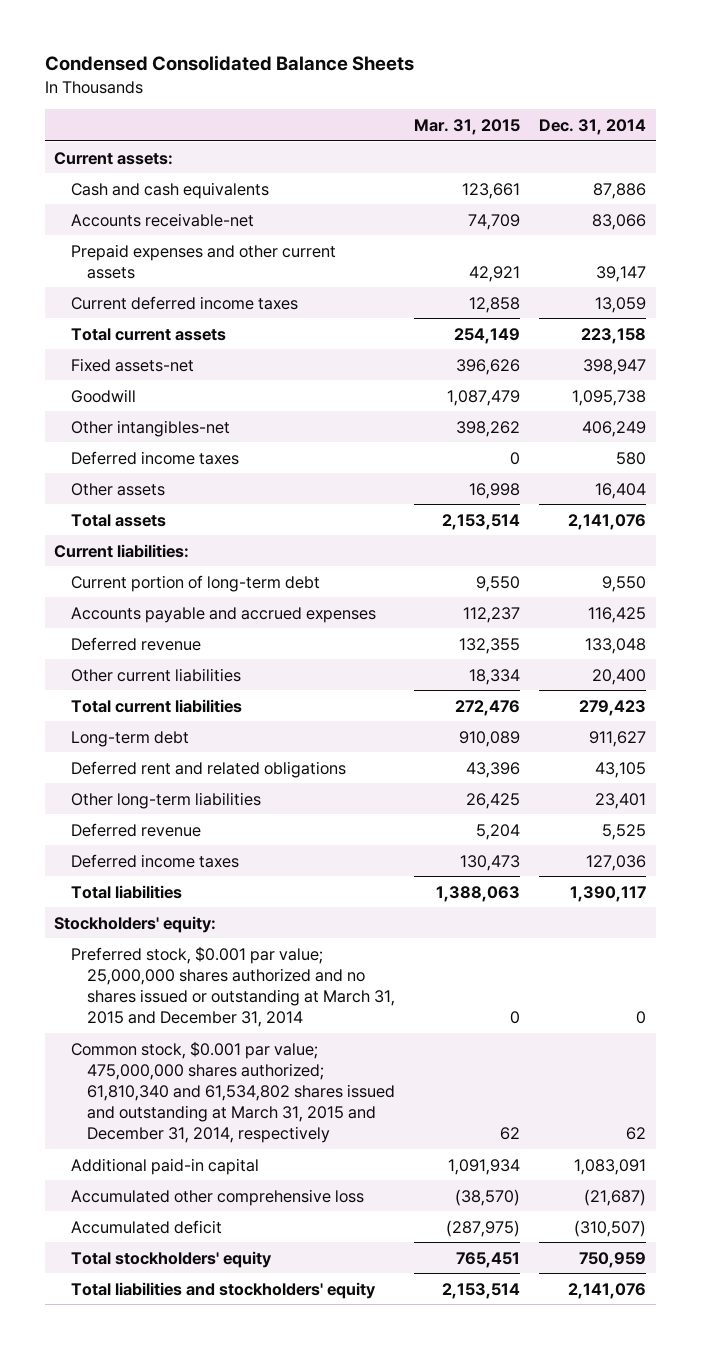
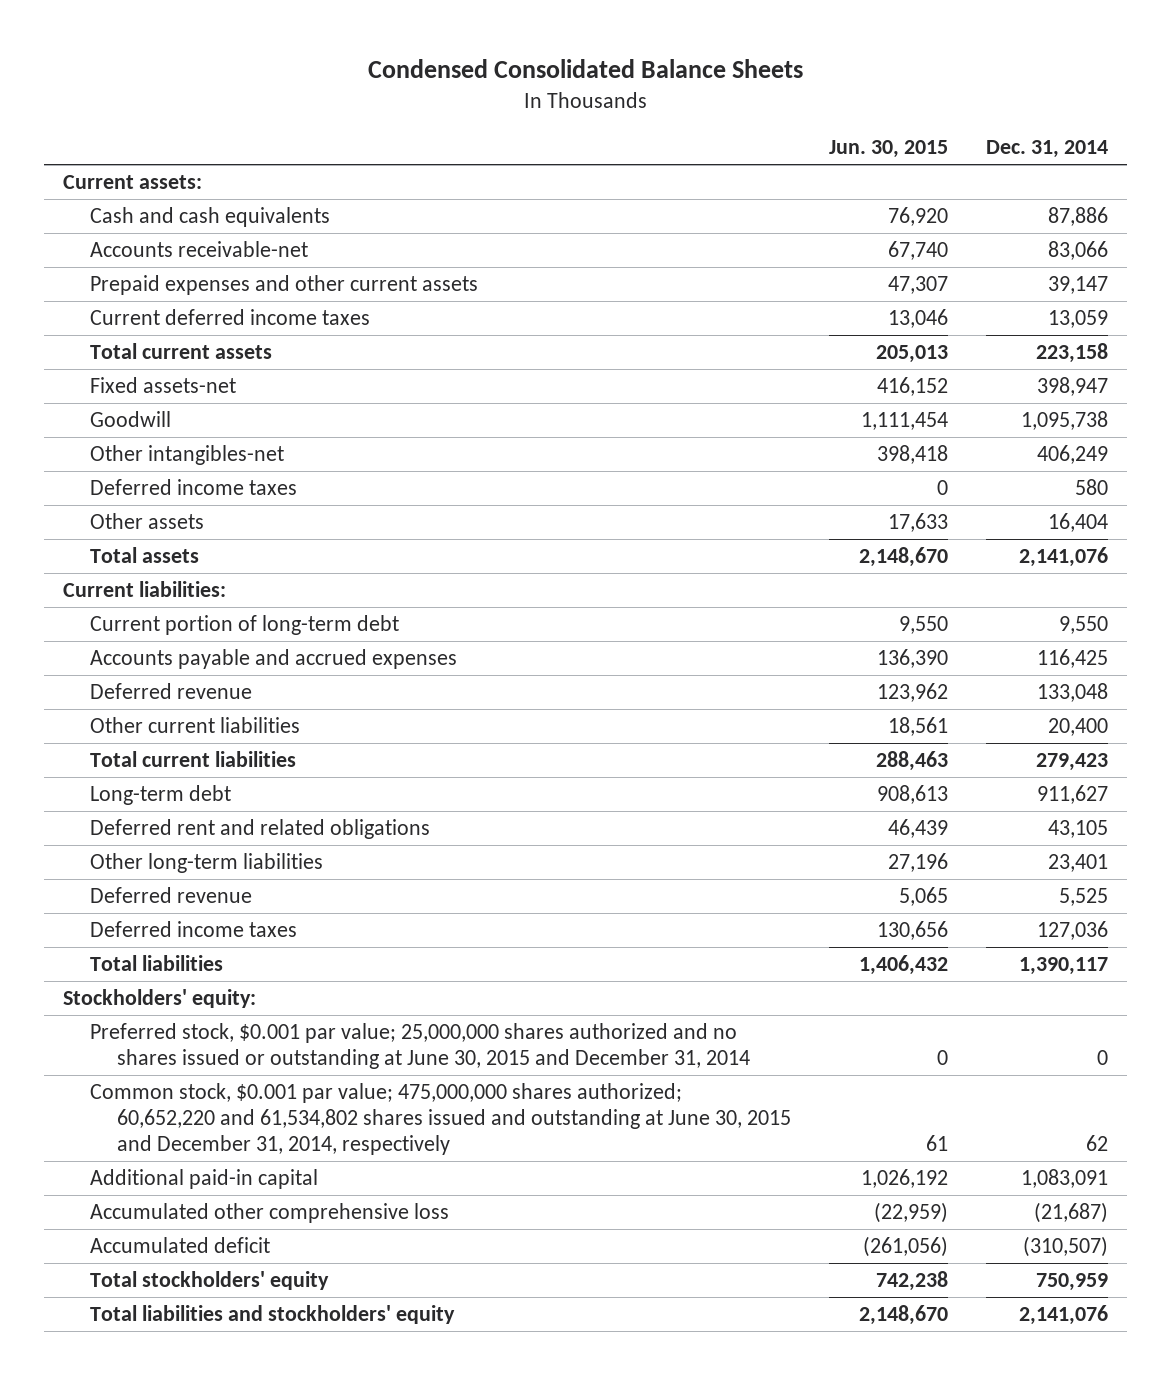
[414,118,521,135] Mar. 31, 2015 -> none
none -> [829,140,949,159] Jun. 30, 2015
[70,945,395,1027] Preferred stock, $0.001 par value; 25,000,000 shares authorized and no shares issued or outstanding at March 31, 2015 and December 31, 2014 -> [89,1023,750,1070] Preferred stock, $0.001 par value; 25,000,000 shares authorized and no shares issued or outstanding at June 30, 2015 and December 31, 2014
[70,1040,395,1144] Common stock, $0.001 par value; 475,000,000 shares authorized; 61,810,340 and 61,534,802 shares issued and outstanding at March 31, 2015 and December 31, 2014, respectively -> [89,1083,791,1155] Common stock, $0.001 par value; 475,000,000 shares authorized; 60,652,220 and 61,534,802 shares issued and outstanding at June 30, 2015 and December 31, 2014, respectively

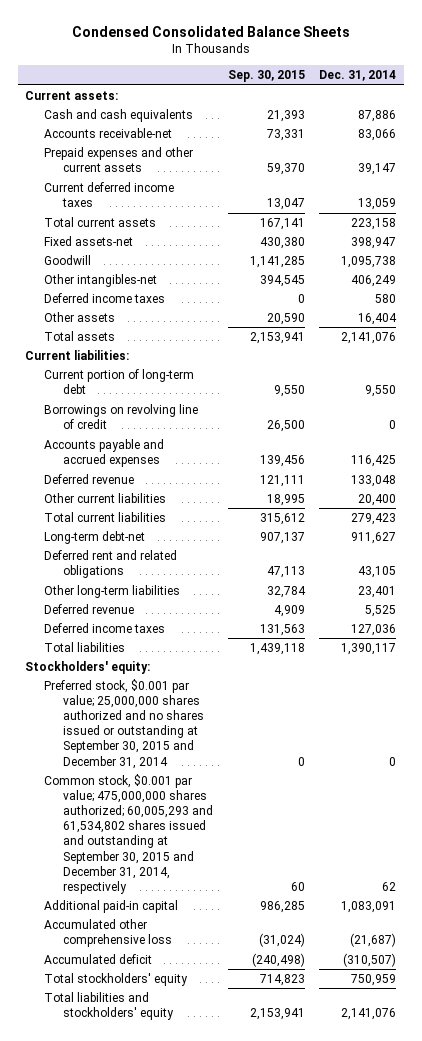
[829,140,949,159] Jun. 30, 2015 -> none
none -> [227,70,305,83] Sep. 30, 2015
none -> [43,404,198,430] Borrowings on revolving line of credit
[89,785,231,806] Long-term debt -> [43,531,145,545] Long-term debt-net
[89,1023,750,1070] Preferred stock, $0.001 par value; 25,000,000 shares authorized and no shares issued or outstanding at June 30, 2015 and December 31, 2014 -> [43,679,204,769] Preferred stock, $0.001 par value; 25,000,000 shares authorized and no shares issued or outstanding at September 30, 2015 and December 31, 2014
[89,1083,791,1155] Common stock, $0.001 par value; 475,000,000 shares authorized; 60,652,220 and 61,534,802 shares issued and outstanding at June 30, 2015 and December 31, 2014, respectively -> [43,774,213,894] Common stock, $0.001 par value; 475,000,000 shares authorized; 60,005,293 and 61,534,802 shares issued and outstanding at September 30, 2015 and December 31, 2014, respectively

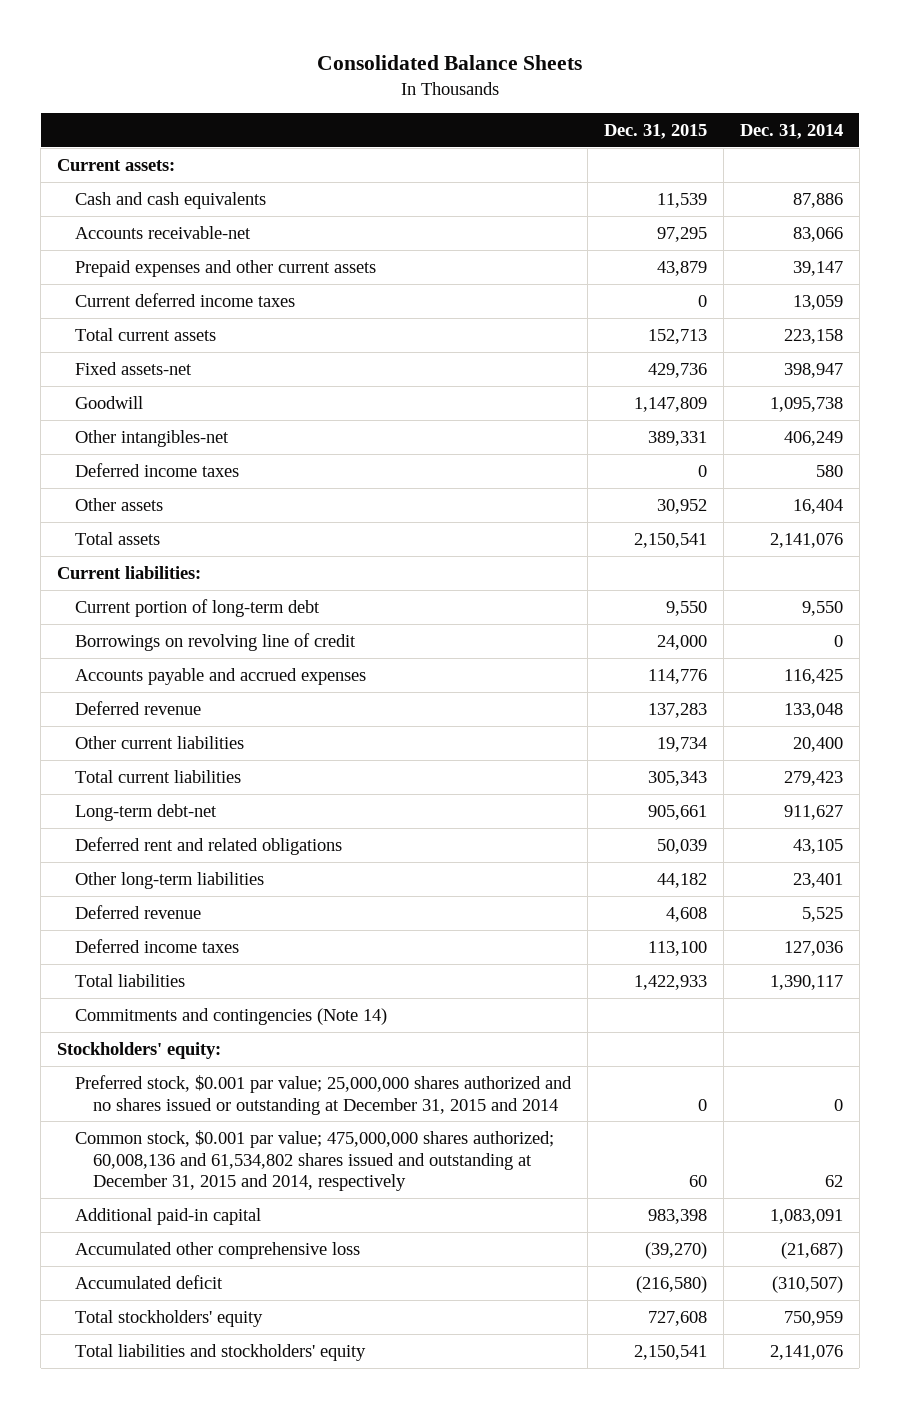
[71,25,350,37] Condensed Consolidated Balance Sheets -> [317,54,583,70] Consolidated Balance Sheets
[227,70,305,83] Sep. 30, 2015 -> none
none -> [604,123,708,139] Dec. 31, 2015
none -> [75,1007,388,1025] Commitments and contingencies (Note 14)
[43,679,204,769] Preferred stock, $0.001 par value; 25,000,000 shares authorized and no shares issued or outstanding at September 30, 2015 and December 31, 2014 -> [75,1074,573,1115] Preferred stock, $0.001 par value; 25,000,000 shares authorized and no shares issued or outstanding at December 31, 2015 and 2014
[43,774,213,894] Common stock, $0.001 par value; 475,000,000 shares authorized; 60,005,293 and 61,534,802 shares issued and outstanding at September 30, 2015 and December 31, 2014, respectively -> [75,1129,555,1192] Common stock, $0.001 par value; 475,000,000 shares authorized; 60,008,136 and 61,534,802 shares issued and outstanding at December 31, 2015 and 2014, respectively

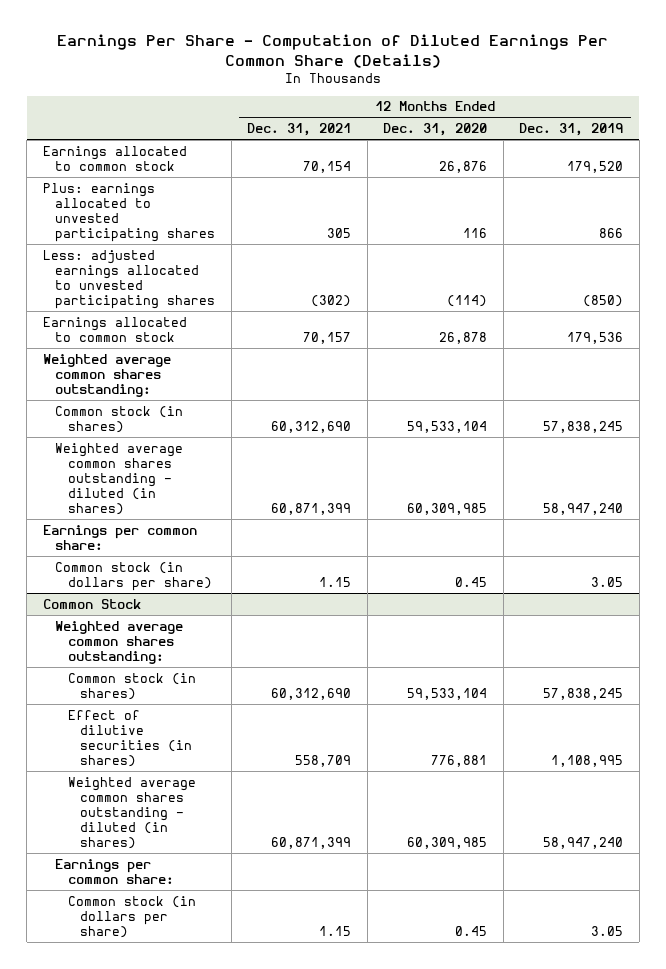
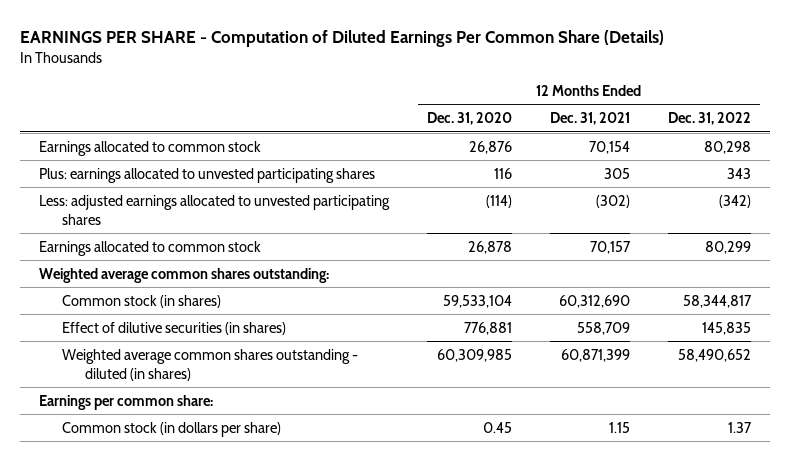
[56,34,608,69] Earnings Per Share - Computation of Diluted Earnings Per Common Share (Details) -> [20,29,665,47] EARNINGS PER SHARE - Computation of Diluted Earnings Per Common Share (Details)
[519,123,624,137] Dec. 31, 2019 -> none
none -> [667,112,751,126] Dec. 31, 2022
[55,442,184,516] Weighted average common shares outstanding - diluted (in shares) -> none
[42,524,197,550] Earnings per common share: -> none
[55,561,212,591] Common stock (in dollars per share) -> none
[42,598,141,609] Common Stock -> none
[55,620,184,664] Weighted average common shares outstanding: -> none
[67,672,196,700] Common stock (in shares) -> none

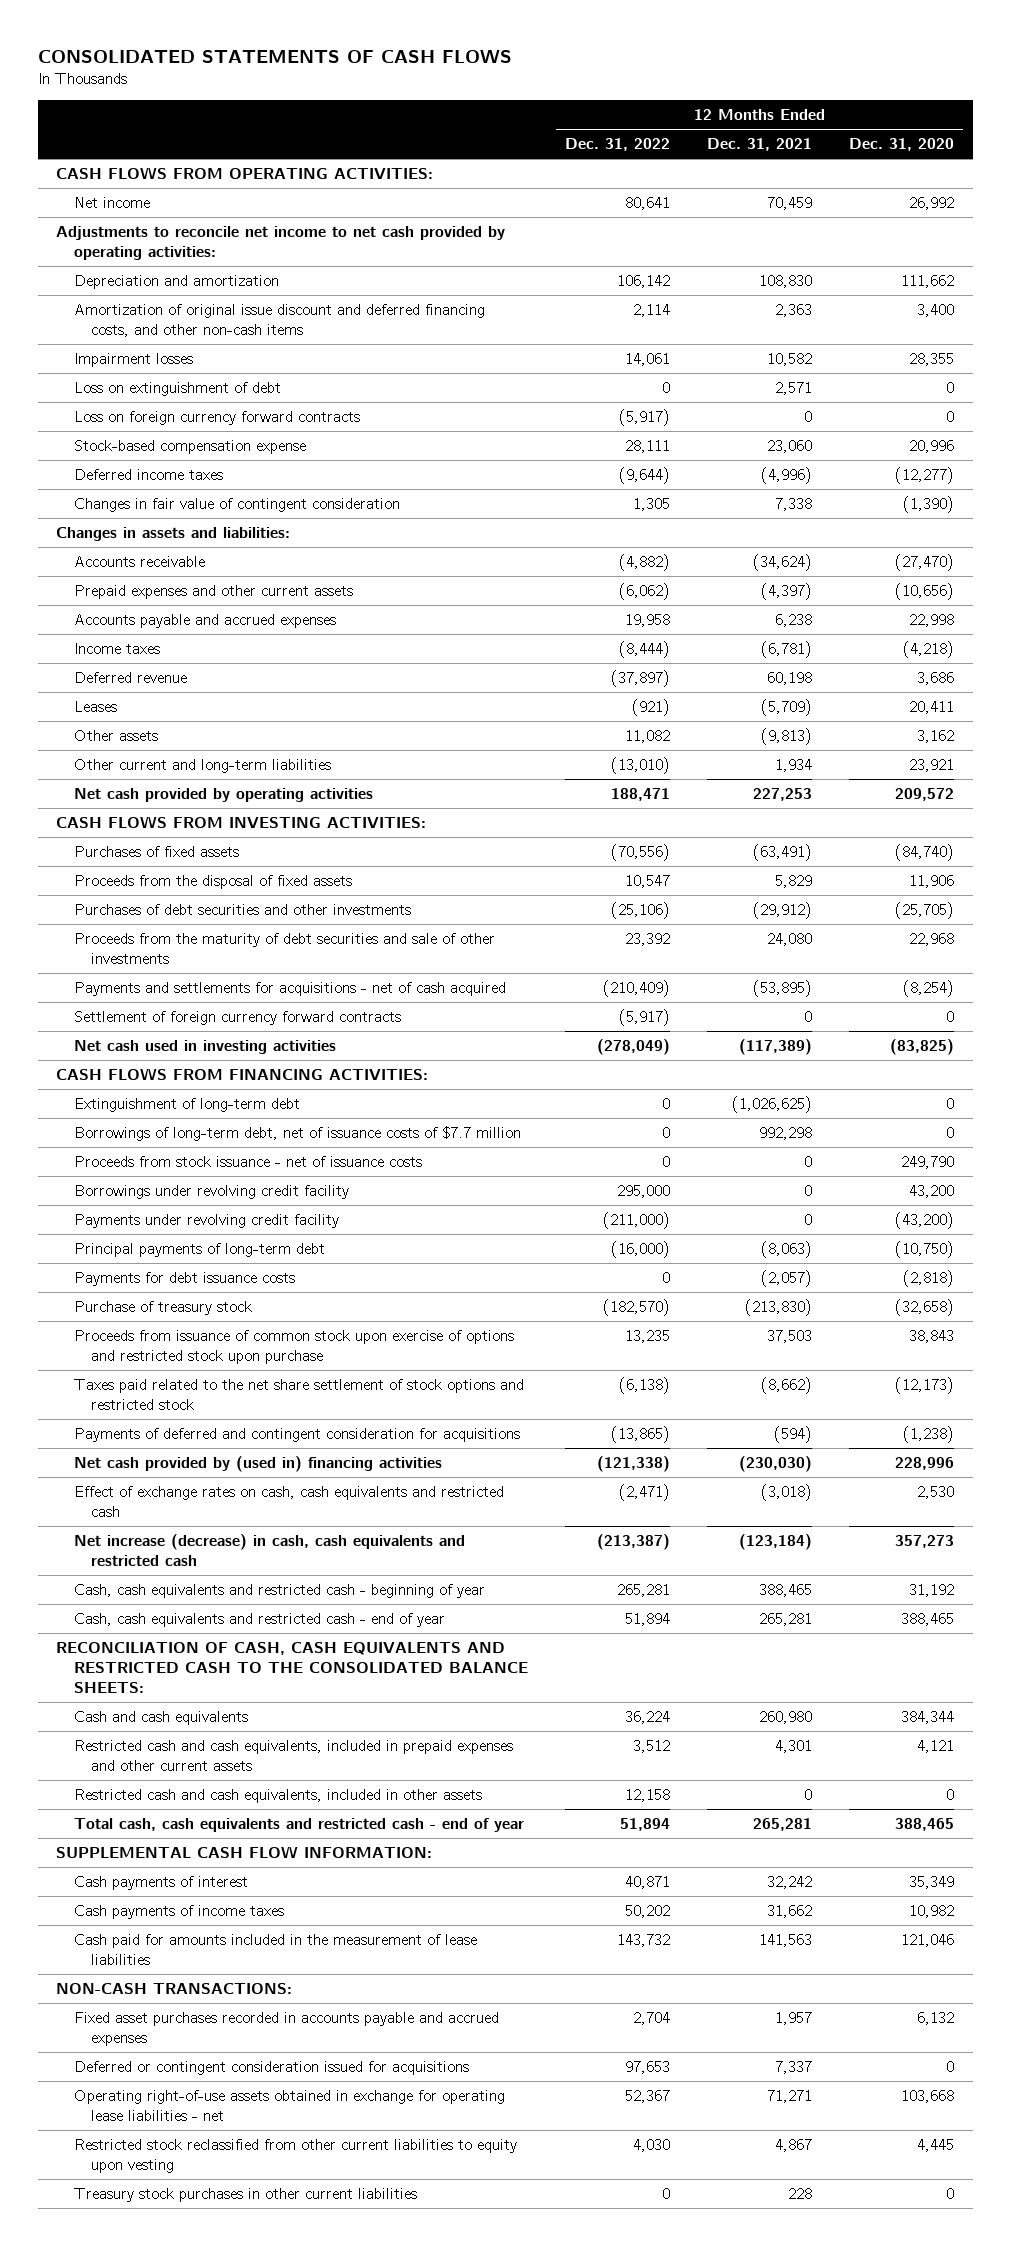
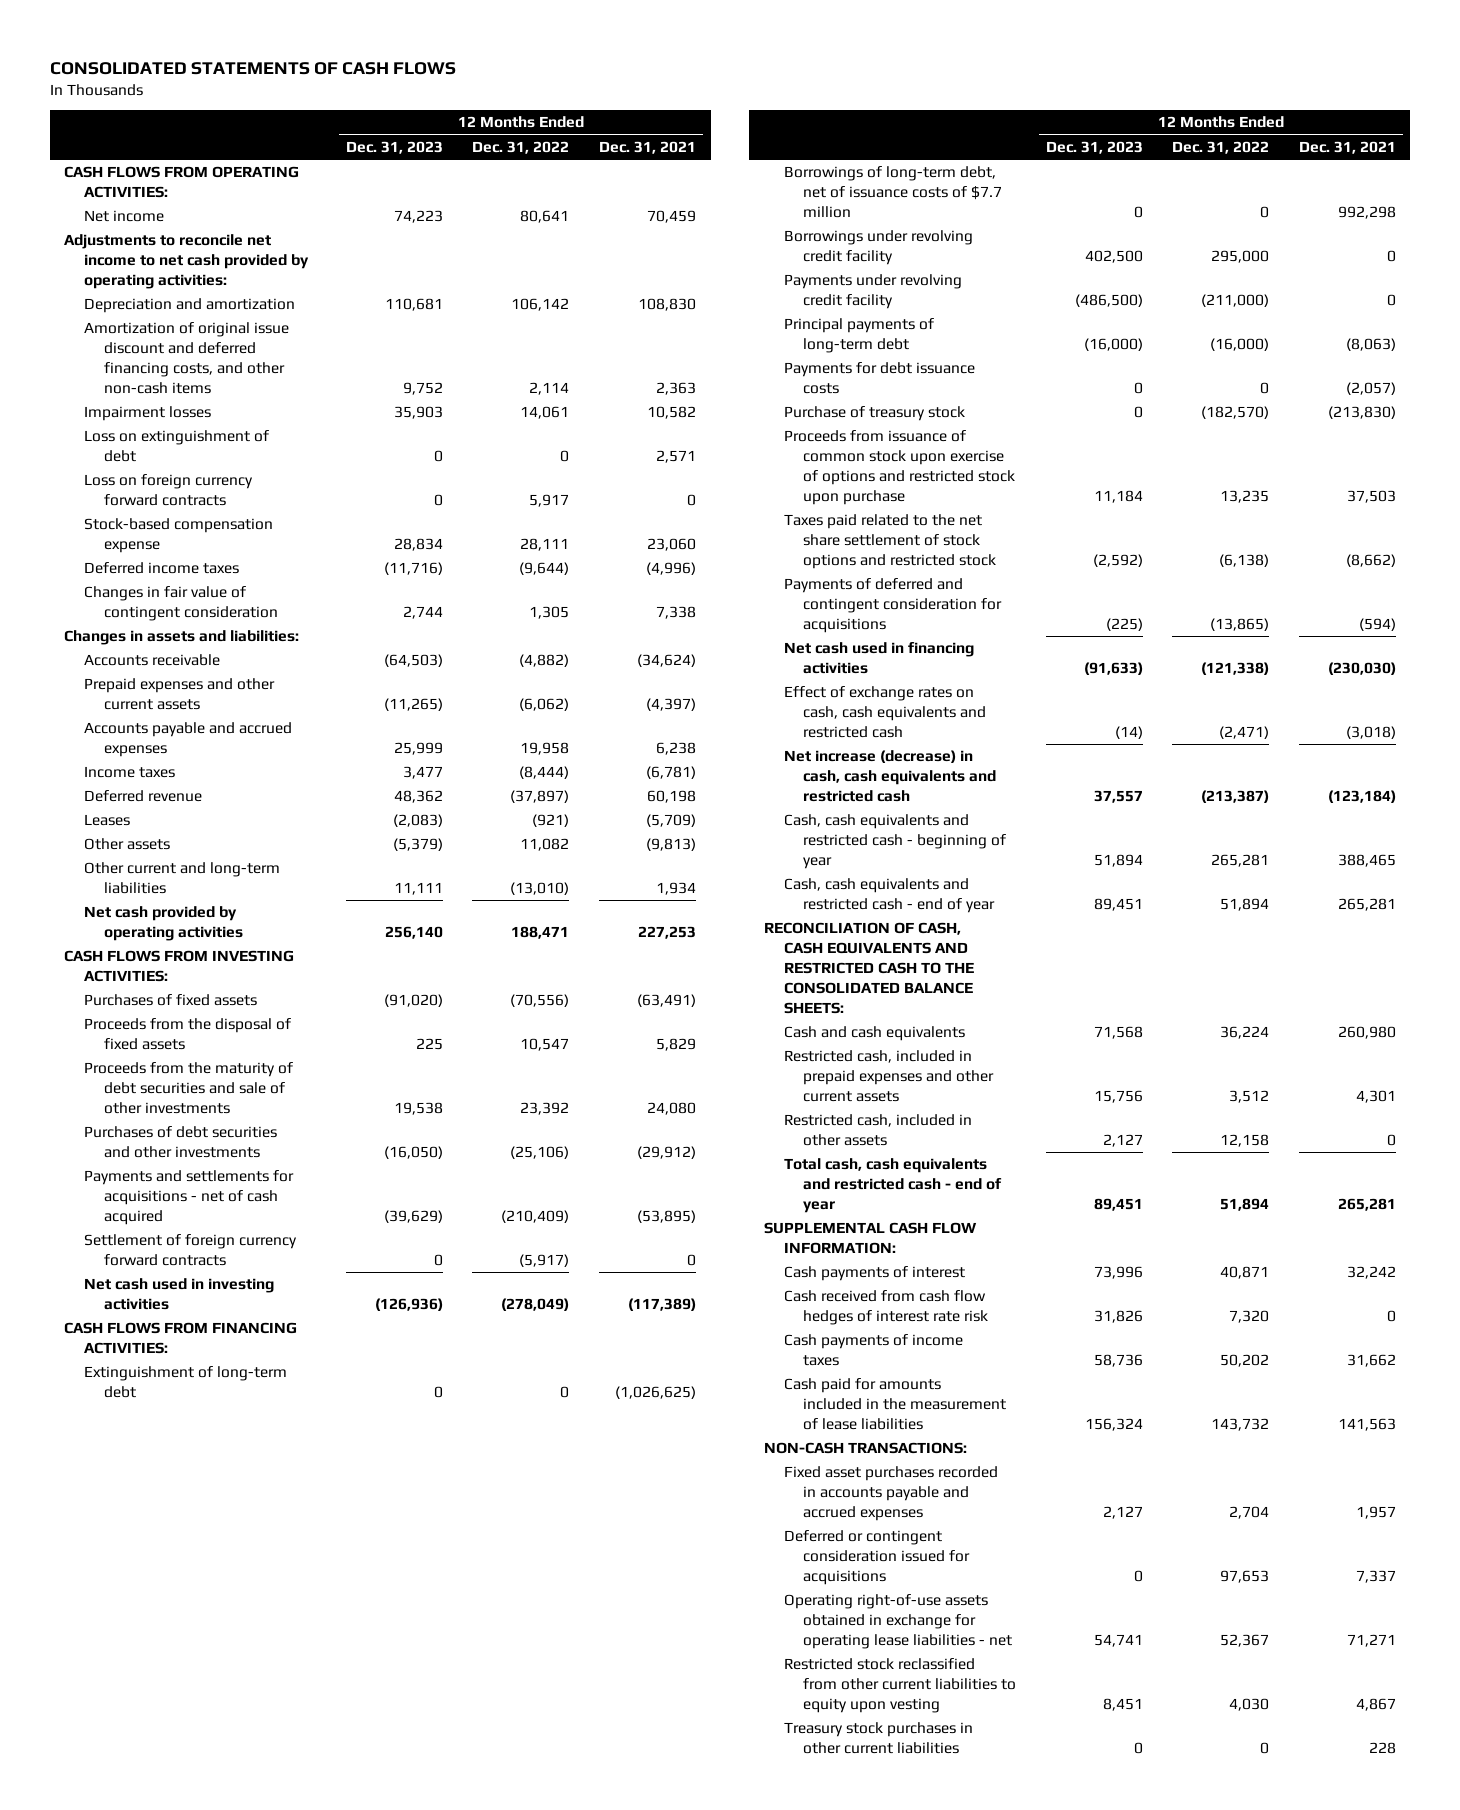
[849,138,955,152] Dec. 31, 2020 -> none
none -> [346,140,444,154] Dec. 31, 2023
[619,409,671,427] (5,917) -> [529,494,570,508] 5,917
[73,904,411,916] Purchases of debt securities and other investments -> [83,1126,277,1159] Purchases of debt securities and other investments
[73,1156,422,1168] Proceeds from stock issuance - net of issuance costs -> none
[73,1456,442,1473] Net cash provided by (used in) financing activities -> [783,642,974,675] Net cash used in financing activities
[73,1740,513,1771] Restricted cash and cash equivalents, included in prepaid expenses and other current assets -> [783,1050,995,1102] Restricted cash, included in prepaid expenses and other current assets
[73,1789,482,1804] Restricted cash and cash equivalents, included in other assets -> [783,1114,972,1147] Restricted cash, included in other assets
none -> [783,1290,989,1326] Cash received from cash flow hedges of interest rate risk

